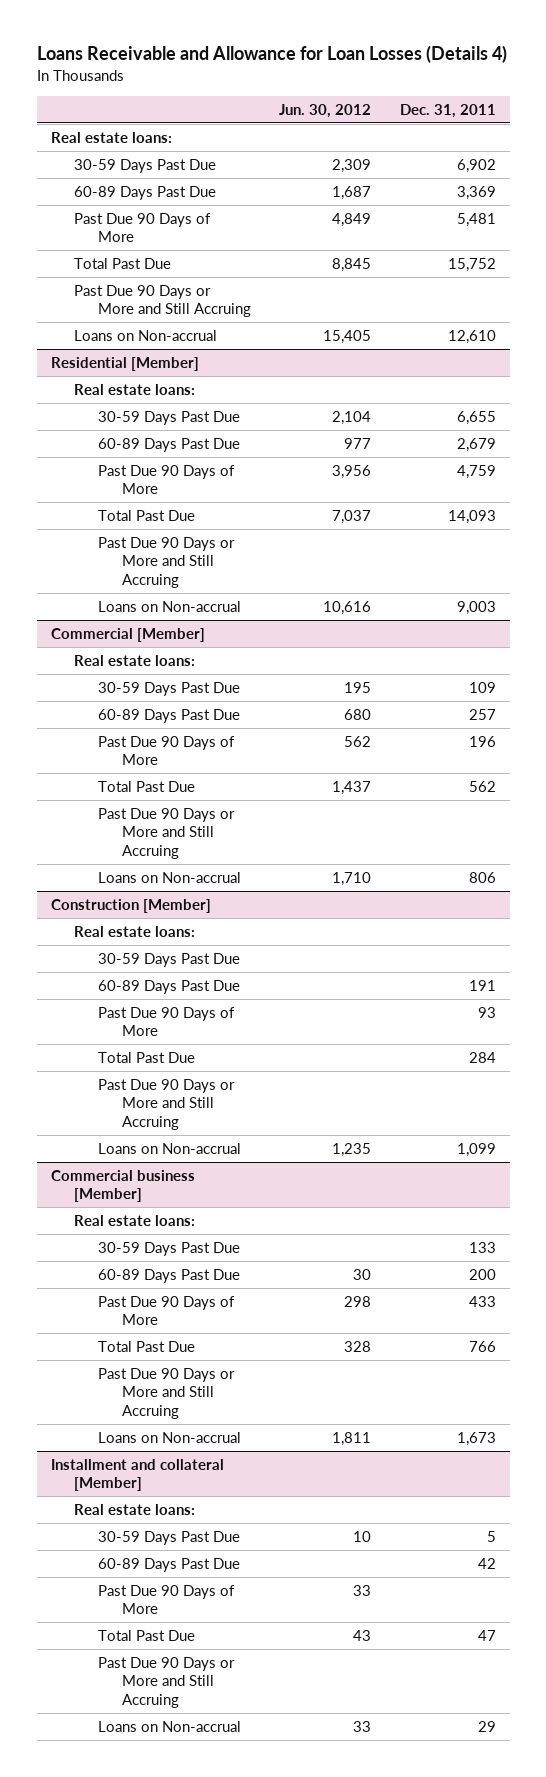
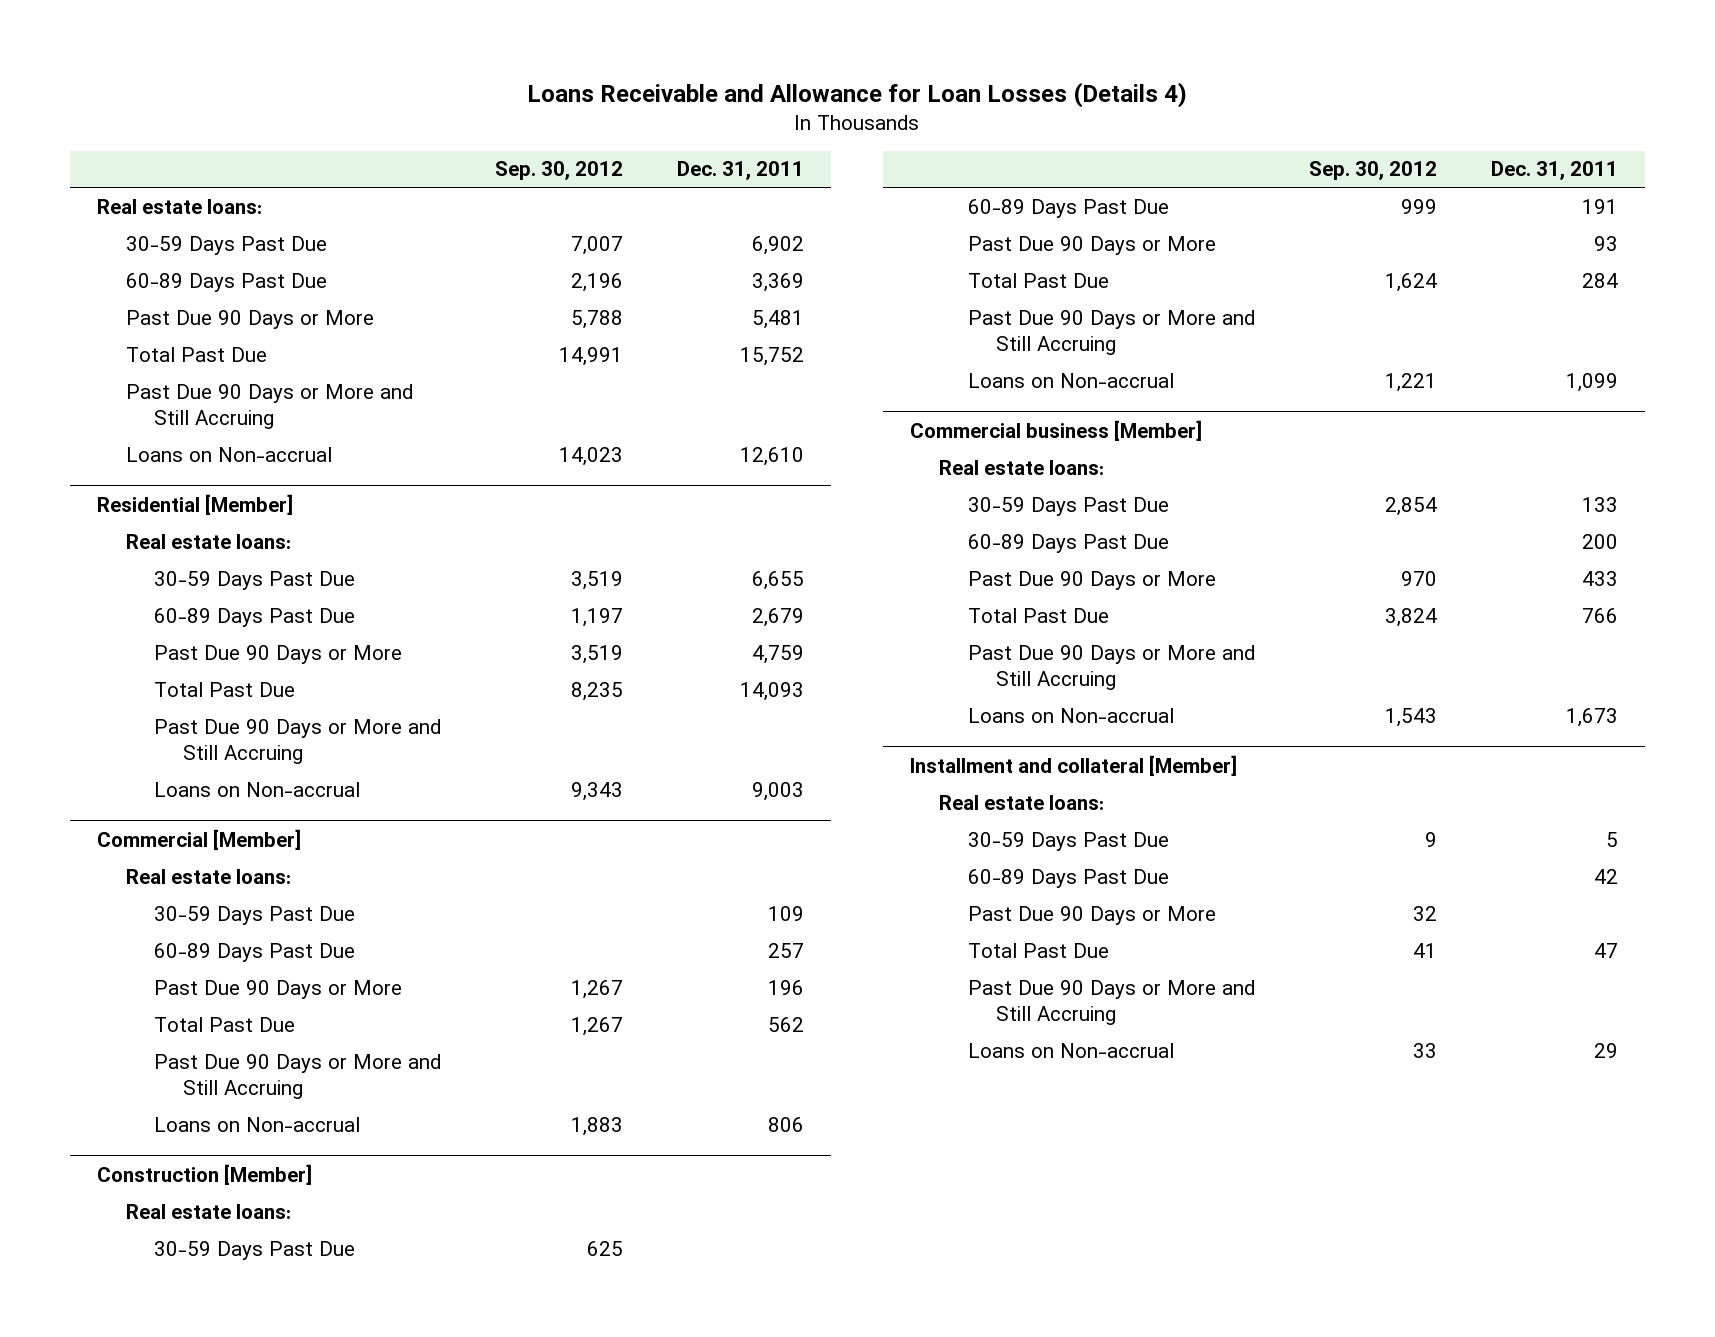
[279,103,372,118] Jun. 30, 2012 -> none
none -> [495,161,624,181] Sep. 30, 2012
[74,212,212,243] Past Due 90 Days of More -> [125,309,374,329] Past Due 90 Days or More
[98,464,236,495] Past Due 90 Days of More -> [154,644,403,664] Past Due 90 Days or More
[98,735,236,766] Past Due 90 Days of More -> [154,979,403,999] Past Due 90 Days or More
[98,1006,236,1037] Past Due 90 Days of More -> [967,235,1216,255] Past Due 90 Days or More
[98,1295,236,1326] Past Due 90 Days of More -> [967,570,1216,590] Past Due 90 Days or More
[98,1584,236,1615] Past Due 90 Days of More -> [967,905,1216,925] Past Due 90 Days or More

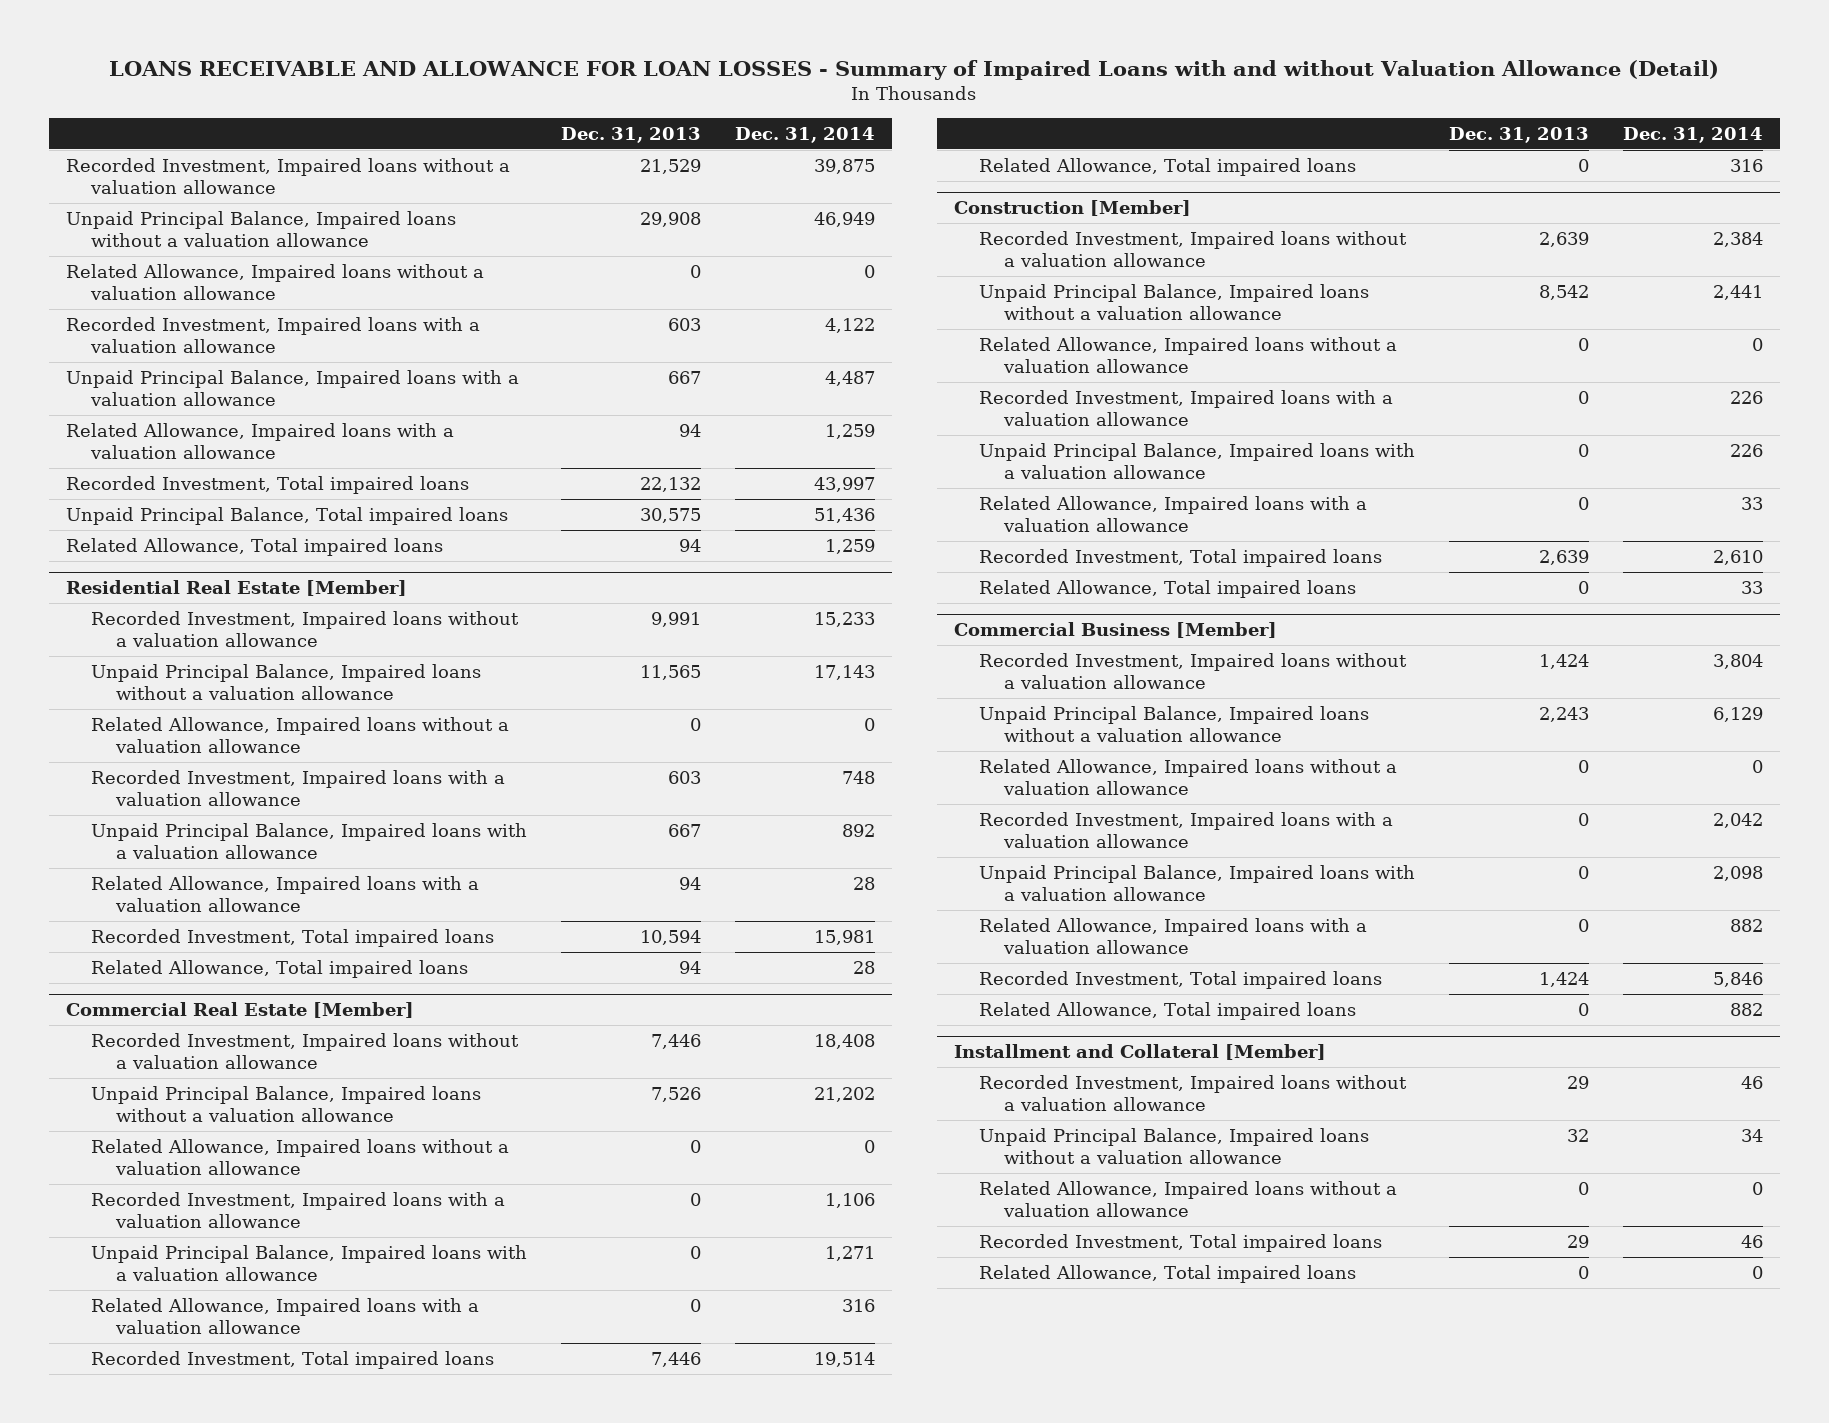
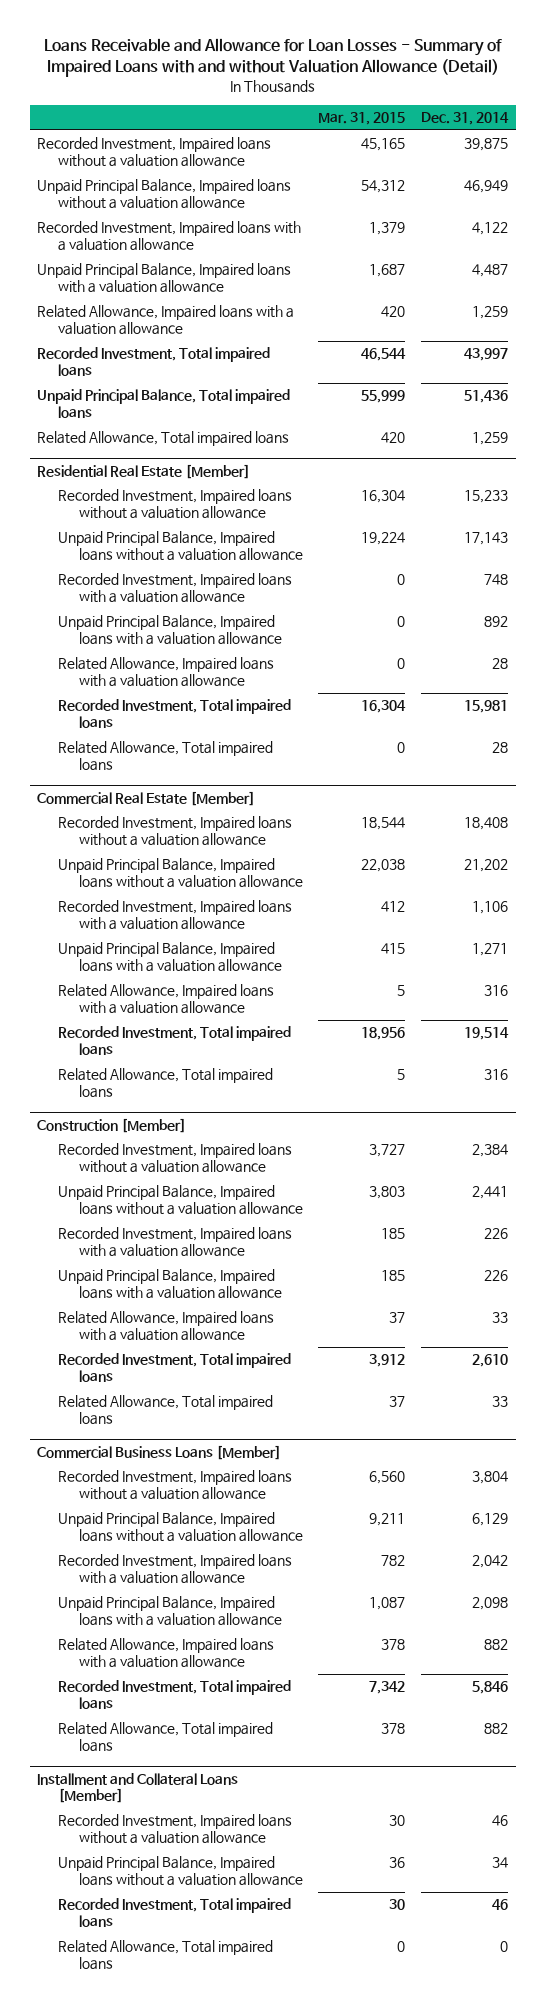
[109,60,1720,81] LOANS RECEIVABLE AND ALLOWANCE FOR LOAN LOSSES - Summary of Impaired Loans with and without Valuation Allowance (Detail) -> [43,38,502,78] Loans Receivable and Allowance for Loan Losses - Summary of Impaired Loans with and without Valuation Allowance (Detail)
[561,126,702,143] Dec. 31, 2013 -> none
none -> [318,112,406,126] Mar. 31, 2015
[65,263,484,301] Related Allowance, Impaired loans without a valuation allowance -> none
[91,716,510,754] Related Allowance, Impaired loans without a valuation allowance -> none
[91,1138,510,1176] Related Allowance, Impaired loans without a valuation allowance -> none
[978,336,1397,374] Related Allowance, Impaired loans without a valuation allowance -> none
[953,622,1277,639] Commercial Business [Member] -> [37,1444,282,1460] Commercial Business Loans [Member]
[978,758,1397,796] Related Allowance, Impaired loans without a valuation allowance -> none
[953,1044,1326,1061] Installment and Collateral [Member] -> [37,1772,239,1804] Installment and Collateral Loans [Member]
[978,1180,1397,1218] Related Allowance, Impaired loans without a valuation allowance -> none

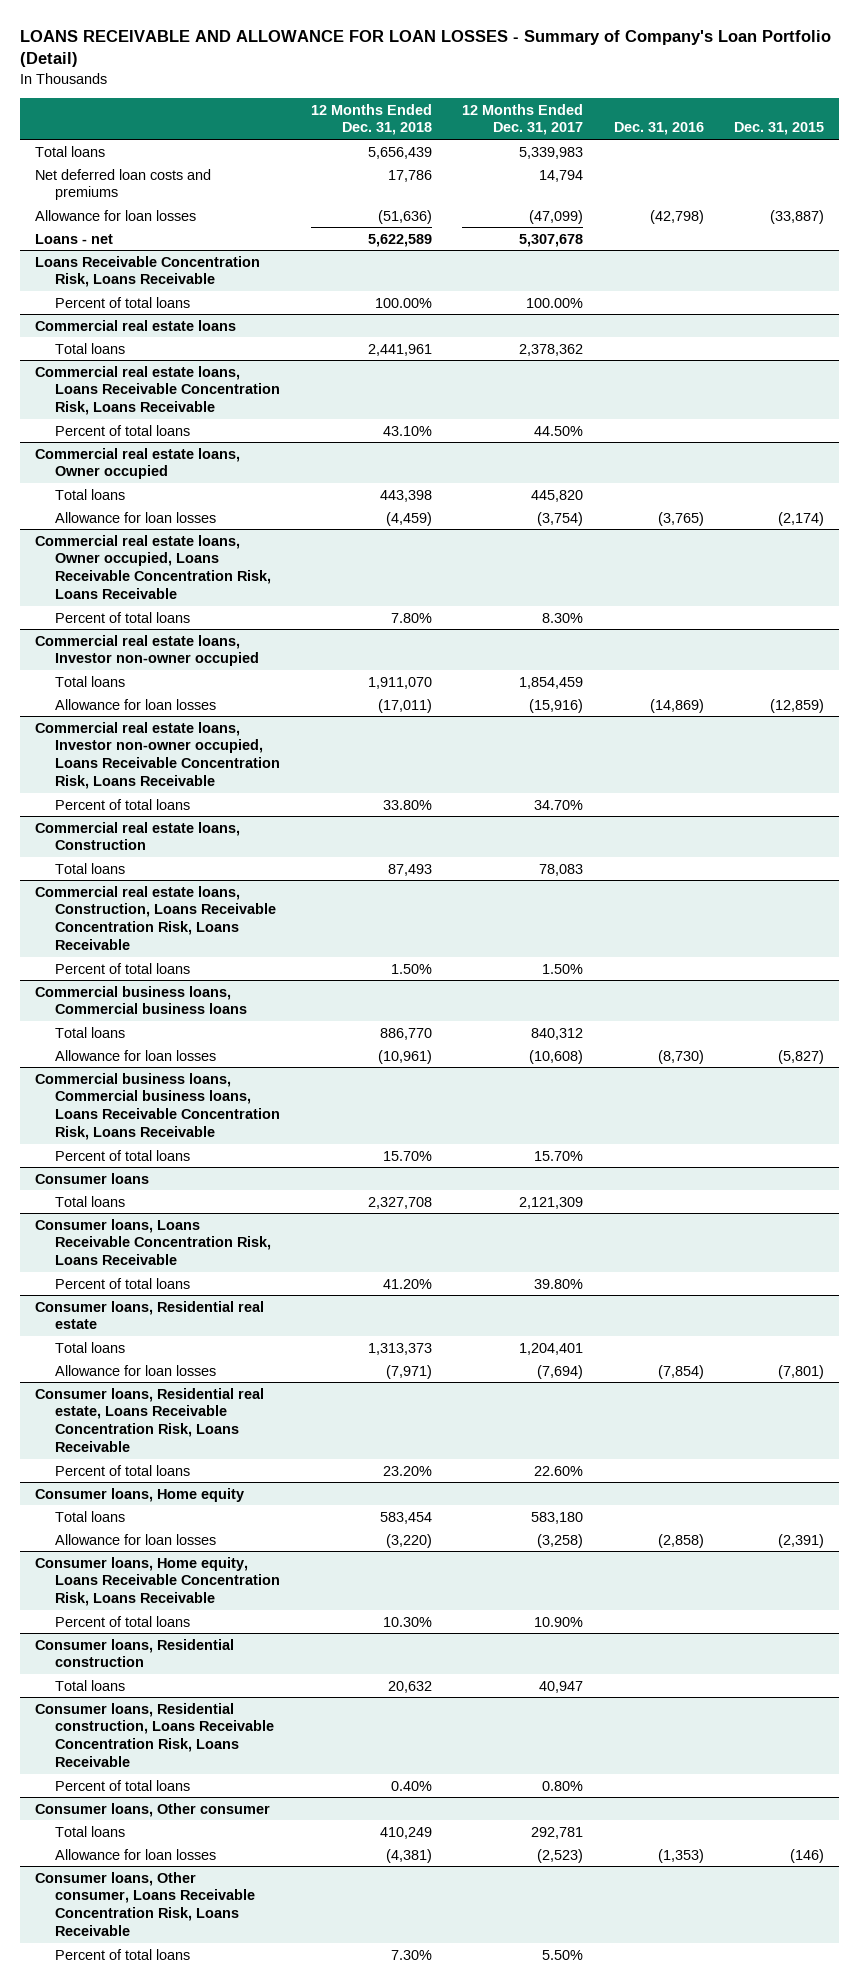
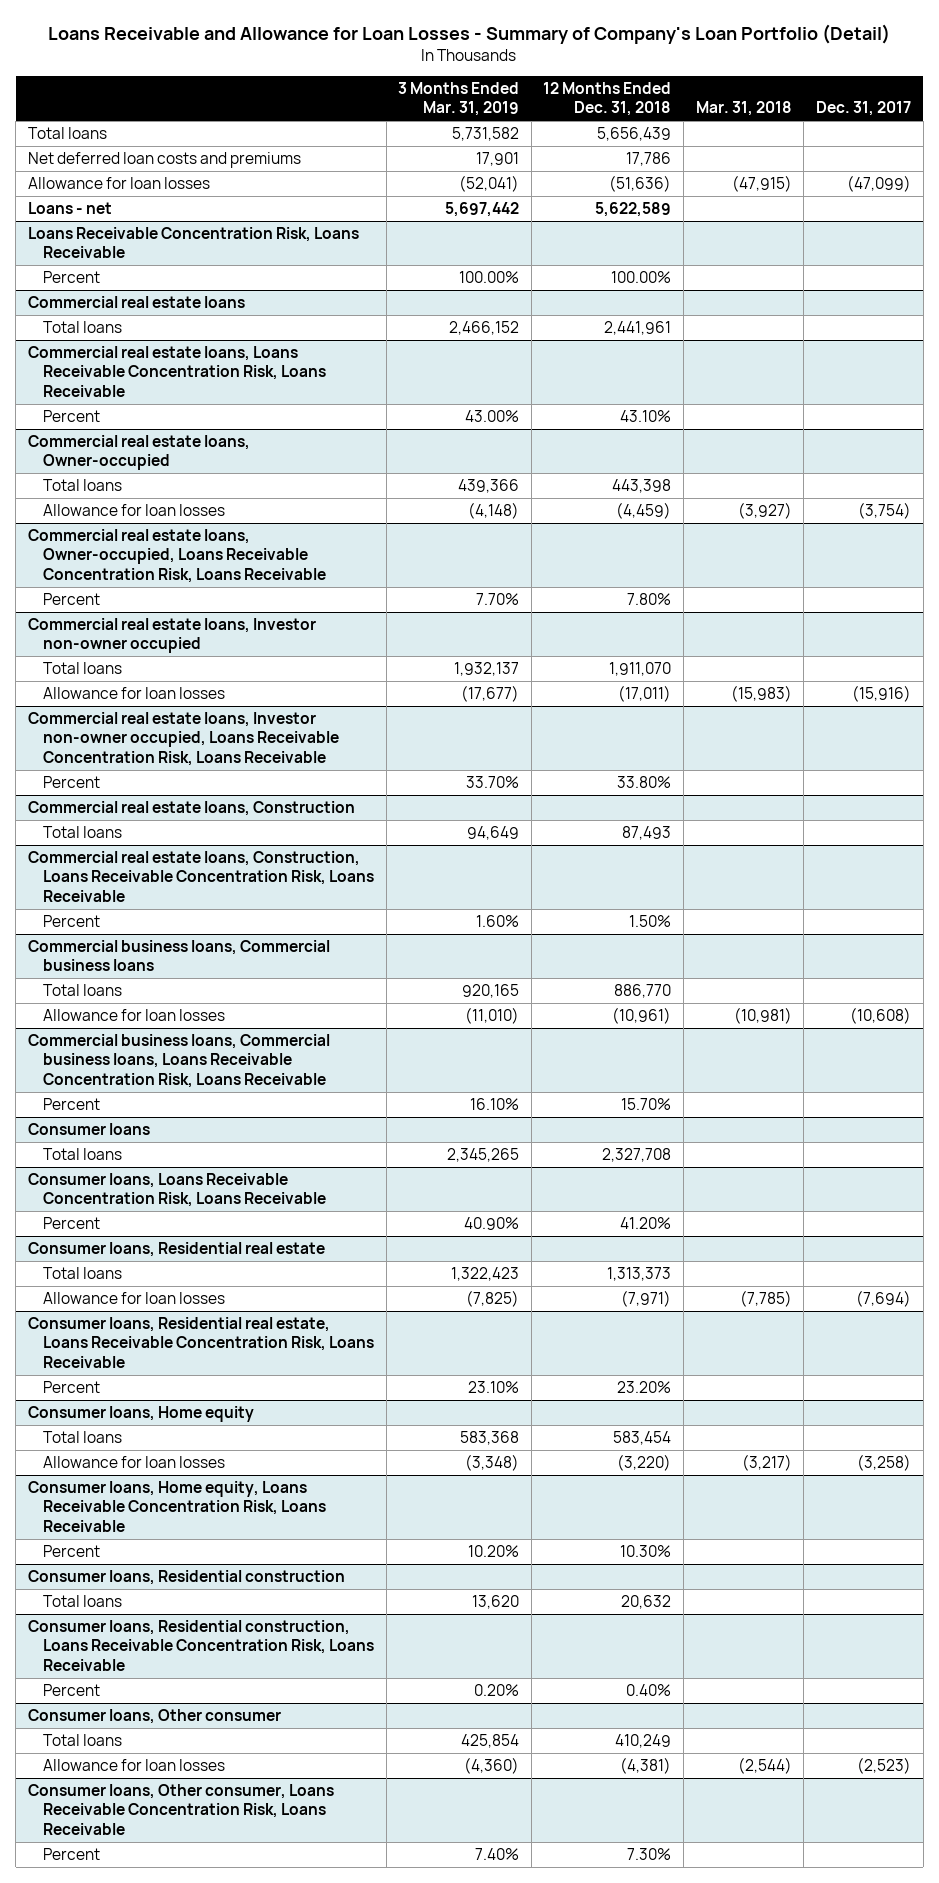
[19,30,831,68] LOANS RECEIVABLE AND ALLOWANCE FOR LOAN LOSSES - Summary of Company's Loan Portfolio (Detail) -> [48,23,891,44] Loans Receivable and Allowance for Loan Losses - Summary of Company's Loan Portfolio (Detail)
[462,103,584,136] 12 Months Ended Dec. 31, 2017 -> none
[613,122,704,136] Dec. 31, 2016 -> none
[734,122,825,136] Dec. 31, 2015 -> none
none -> [398,82,520,117] 3 Months Ended Mar. 31, 2019
none -> [695,101,792,117] Mar. 31, 2018
none -> [816,101,912,117] Dec. 31, 2017
[55,296,191,308] Percent of total loans -> [42,271,100,284] Percent
[55,424,191,436] Percent of total loans -> [42,410,100,423] Percent
[35,447,241,480] Commercial real estate loans, Owner occupied -> [27,435,250,471] Commercial real estate loans, Owner-occupied
[35,534,272,599] Commercial real estate loans, Owner occupied, Loans Receivable Concentration Risk, Loans Receivable -> [27,529,326,583] Commercial real estate loans, Owner-occupied, Loans Receivable Concentration Risk, Loans Receivable
[55,611,191,623] Percent of total loans -> [42,593,100,606] Percent
[55,798,191,810] Percent of total loans -> [42,776,100,789] Percent
[55,962,191,974] Percent of total loans -> [42,915,100,928] Percent
[55,1149,191,1161] Percent of total loans -> [42,1098,100,1111] Percent
[55,1277,191,1289] Percent of total loans -> [42,1217,100,1230] Percent
[55,1464,191,1476] Percent of total loans -> [42,1381,100,1394] Percent
[55,1615,191,1627] Percent of total loans -> [42,1545,100,1558] Percent
[55,1779,191,1791] Percent of total loans -> [42,1684,100,1697] Percent
[55,1948,191,1960] Percent of total loans -> [42,1848,100,1861] Percent

